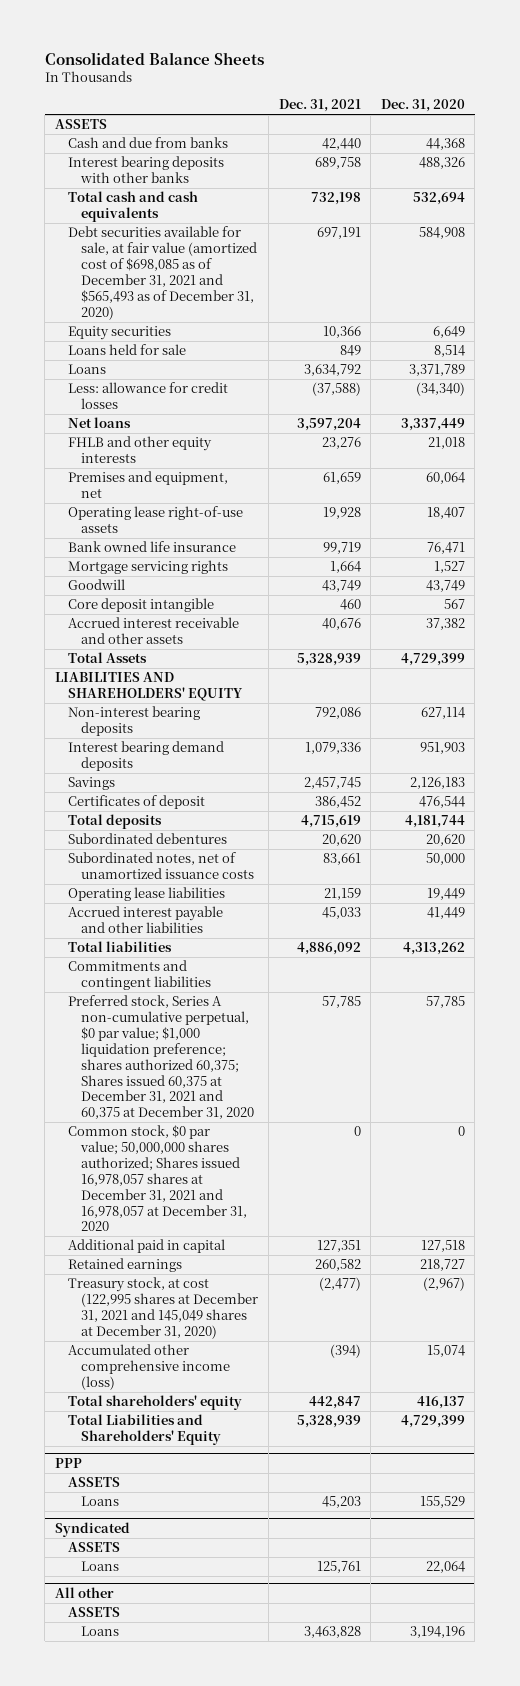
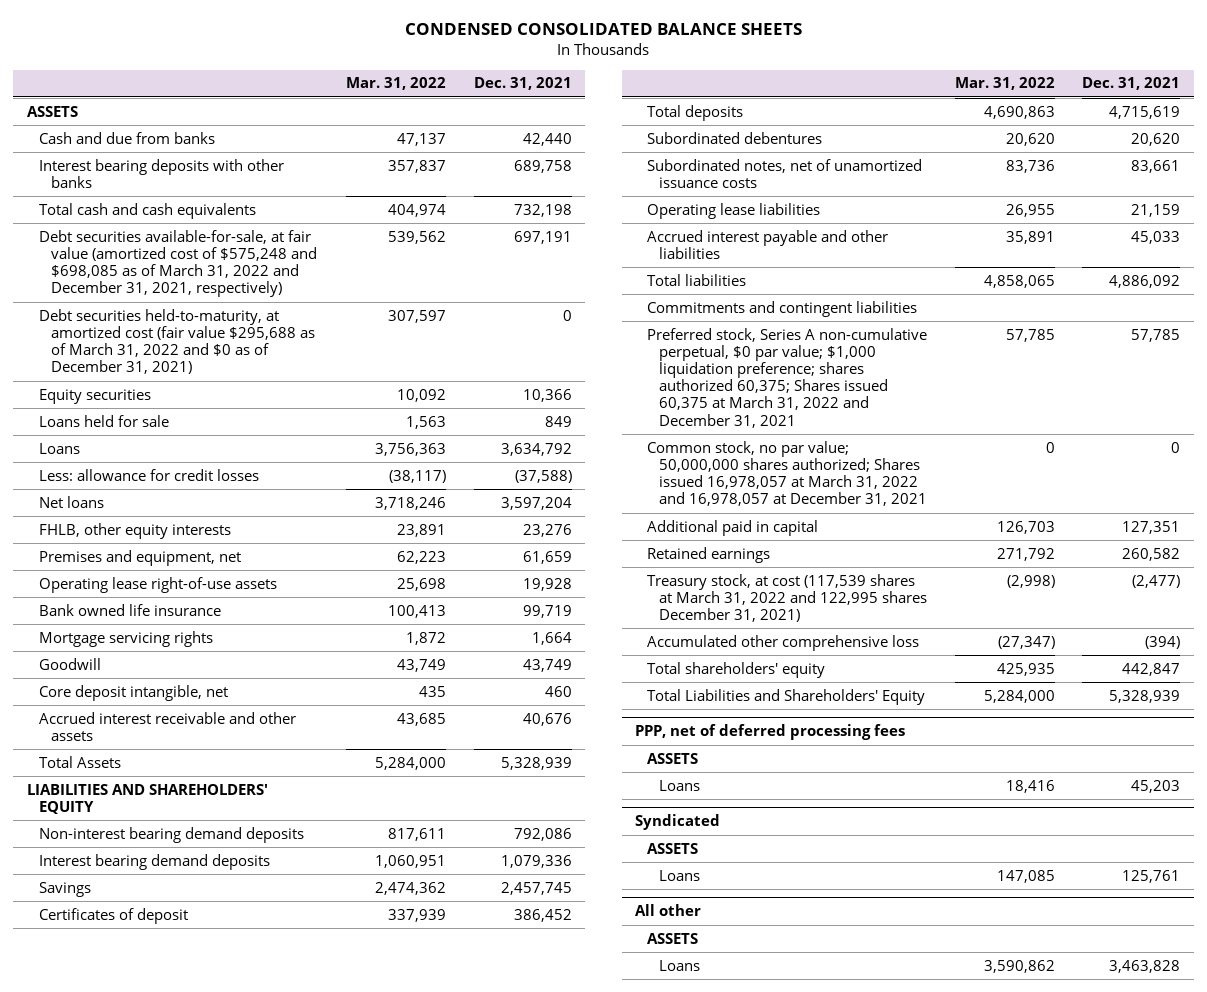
[44,51,264,65] Consolidated Balance Sheets -> [405,23,803,36] CONDENSED CONSOLIDATED BALANCE SHEETS
[380,99,465,113] Dec. 31, 2020 -> none
none -> [346,77,447,91] Mar. 31, 2022
[68,226,258,320] Debt securities available for sale, at fair value (amortized cost of $698,085 as of December 31, 2021 and $565,493 as of December 31, 2020) -> [38,229,317,298] Debt securities available-for-sale, at fair value (amortized cost of $575,248 and $698,085 as of March 31, 2022 and December 31, 2021, respectively)
none -> [38,308,315,375] Debt securities held-to-maturity, at amortized cost (fair value $295,688 as of March 31, 2022 and $0 as of December 31, 2021)
[68,436,213,464] FHLB and other equity interests -> [38,522,231,539] FHLB, other equity interests
[68,598,215,613] Core deposit intangible -> [38,684,228,701] Core deposit intangible, net
[68,706,201,737] Non-interest bearing deposits -> [38,826,304,843] Non-interest bearing demand deposits
[68,995,255,1120] Preferred stock, Series A non-cumulative perpetual, $0 par value; $1,000 liquidation preference; shares authorized 60,375; Shares issued 60,375 at December 31, 2021 and 60,375 at December 31, 2020 -> [647,327,928,428] Preferred stock, Series A non-cumulative perpetual, $0 par value; $1,000 liquidation preference; shares authorized 60,375; Shares issued 60,375 at March 31, 2022 and December 31, 2021
[68,1125,248,1232] Common stock, $0 par value; 50,000,000 shares authorized; Shares issued 16,978,057 shares at December 31, 2021 and 16,978,057 at December 31, 2020 -> [647,440,928,507] Common stock, no par value; 50,000,000 shares authorized; Shares issued 16,978,057 at March 31, 2022 and 16,978,057 at December 31, 2021
[68,1277,259,1339] Treasury stock, at cost (122,995 shares at December 31, 2021 and 145,049 shares at December 31, 2020) -> [647,573,928,623] Treasury stock, at cost (117,539 shares at March 31, 2022 and 122,995 shares December 31, 2021)
[68,1344,231,1391] Accumulated other comprehensive income (loss) -> [647,634,920,651] Accumulated other comprehensive loss
[54,1458,82,1469] PPP -> [635,724,906,741] PPP, net of deferred processing fees

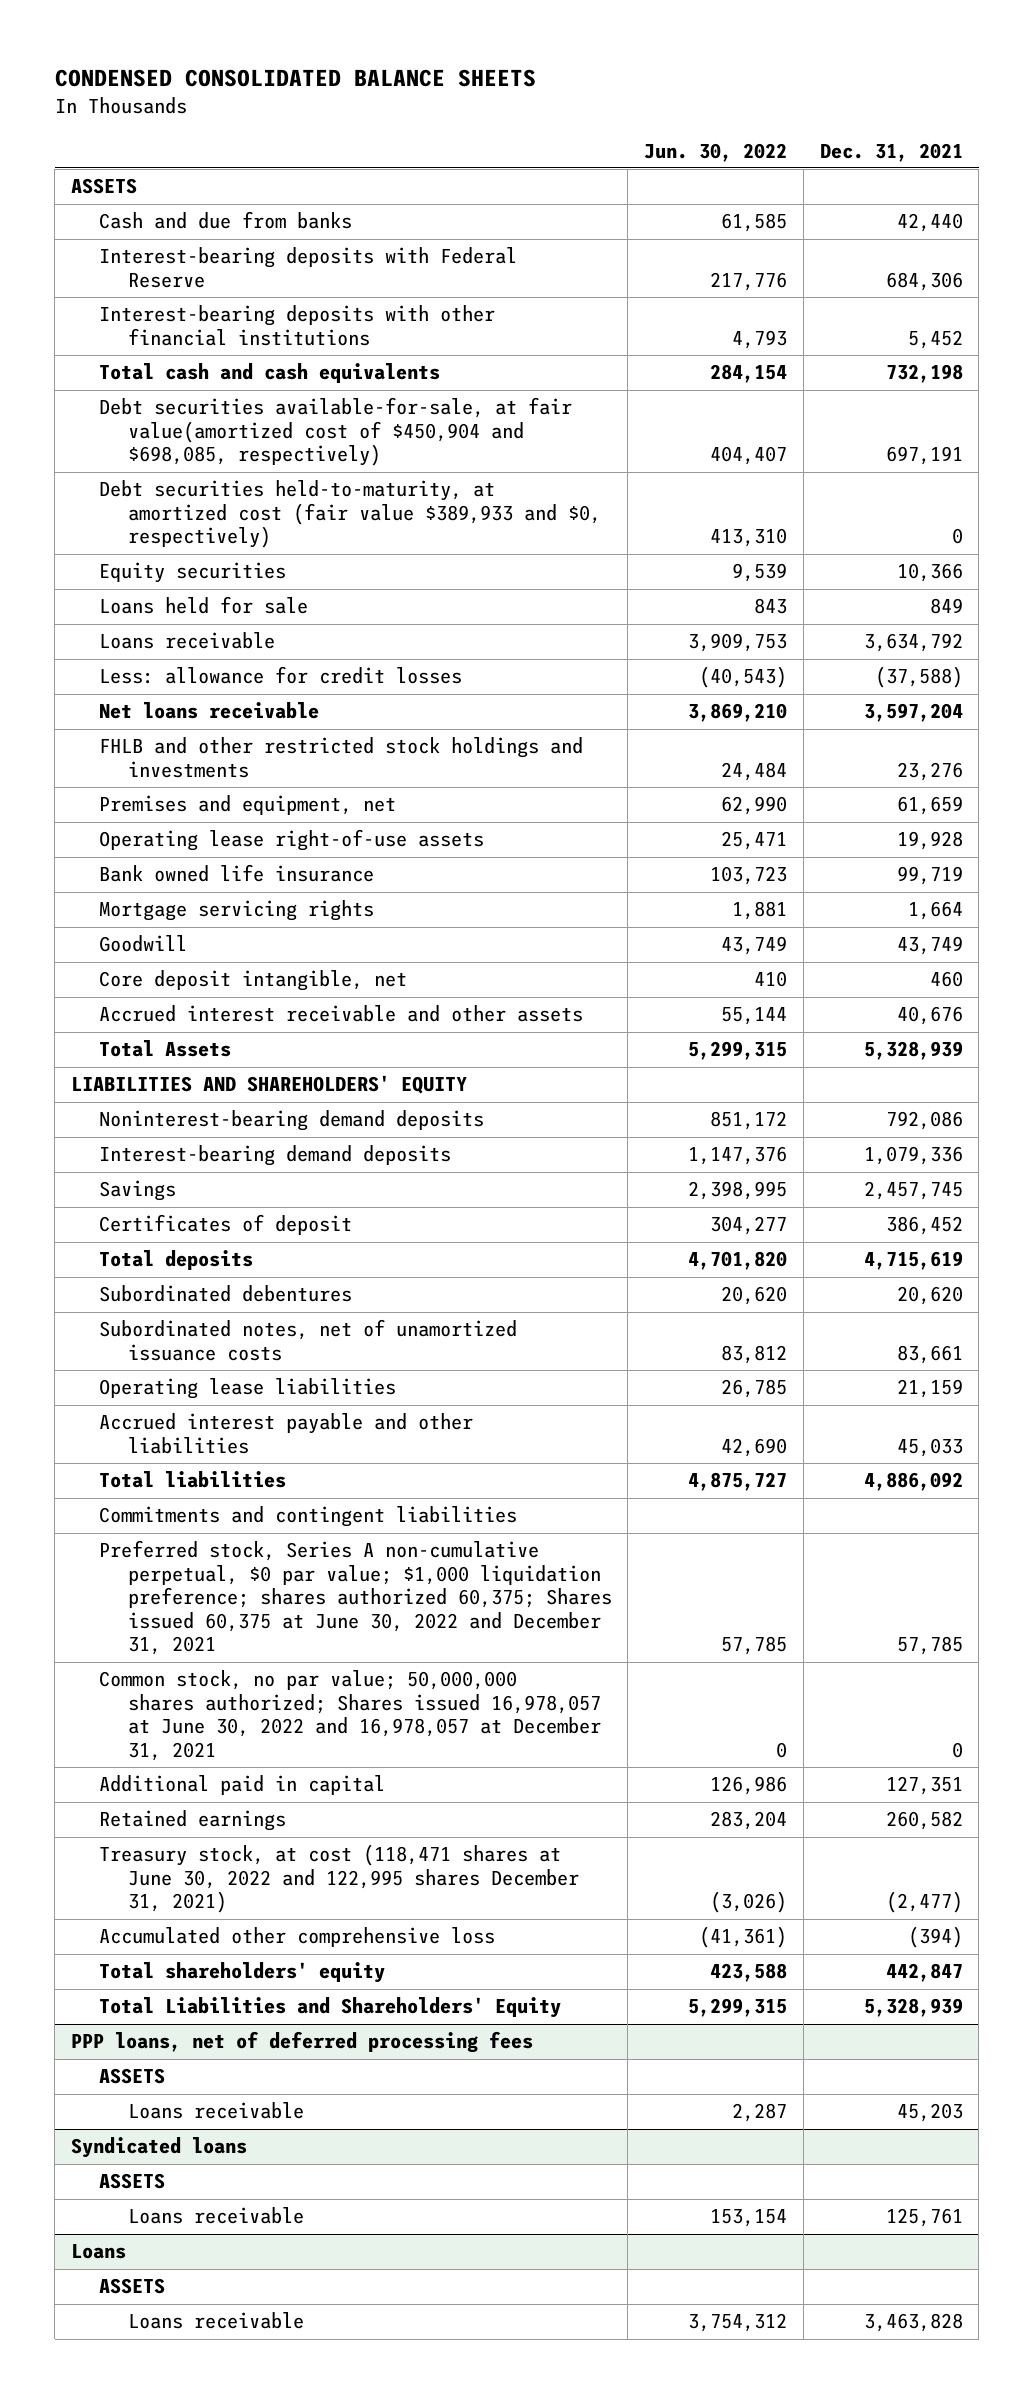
[346,77,447,91] Mar. 31, 2022 -> none
none -> [644,142,788,162] Jun. 30, 2022
none -> [99,247,518,288] Interest-bearing deposits with Federal Reserve
[38,158,284,188] Interest bearing deposits with other banks -> [99,305,496,346] Interest-bearing deposits with other financial institutions
[513,159,572,173] 689,758 -> [907,329,963,349] 5,452
[38,229,317,298] Debt securities available-for-sale, at fair value (amortized cost of $575,248 and $698,085 as of March 31, 2022 and December 31, 2021, respectively) -> [99,397,573,467] Debt securities available-for-sale, at fair value(amortized cost of $450,904 and $698,085, respectively)
[38,308,315,375] Debt securities held-to-maturity, at amortized cost (fair value $295,688 as of March 31, 2022 and $0 as of December 31, 2021) -> [99,480,601,549] Debt securities held-to-maturity, at amortized cost (fair value $389,933 and $0, respectively)
[38,442,80,454] Loans -> [99,632,276,650] Loans receivable
[38,495,104,508] Net loans -> [99,702,320,720] Net loans receivable
[38,522,231,539] FHLB, other equity interests -> [99,737,584,778] FHLB and other restricted stock holdings and investments
[38,826,304,843] Non-interest bearing demand deposits -> [99,1110,485,1132] Noninterest-bearing demand deposits
[38,853,270,870] Interest bearing demand deposits -> [99,1145,452,1167] Interest-bearing demand deposits
[647,327,928,428] Preferred stock, Series A non-cumulative perpetual, $0 par value; $1,000 liquidation preference; shares authorized 60,375; Shares issued 60,375 at March 31, 2022 and December 31, 2021 -> [99,1540,612,1656] Preferred stock, Series A non-cumulative perpetual, $0 par value; $1,000 liquidation preference; shares authorized 60,375; Shares issued 60,375 at June 30, 2022 and December 31, 2021
[647,440,928,507] Common stock, no par value; 50,000,000 shares authorized; Shares issued 16,978,057 at March 31, 2022 and 16,978,057 at December 31, 2021 -> [99,1670,601,1761] Common stock, no par value; 50,000,000 shares authorized; Shares issued 16,978,057 at June 30, 2022 and 16,978,057 at December 31, 2021
[647,573,928,623] Treasury stock, at cost (117,539 shares at March 31, 2022 and 122,995 shares December 31, 2021) -> [99,1844,579,1914] Treasury stock, at cost (118,471 shares at June 30, 2022 and 122,995 shares December 31, 2021)
[635,724,906,741] PPP, net of deferred processing fees -> [71,2031,534,2054] PPP loans, net of deferred processing fees
[659,779,701,791] Loans -> [127,2102,304,2120] Loans receivable
[635,814,721,831] Syndicated -> [71,2137,248,2159] Syndicated loans
[659,869,701,881] Loans -> [127,2207,304,2225] Loans receivable
[635,904,702,917] All other -> [71,2244,127,2260] Loans
[659,959,701,971] Loans -> [127,2312,304,2330] Loans receivable

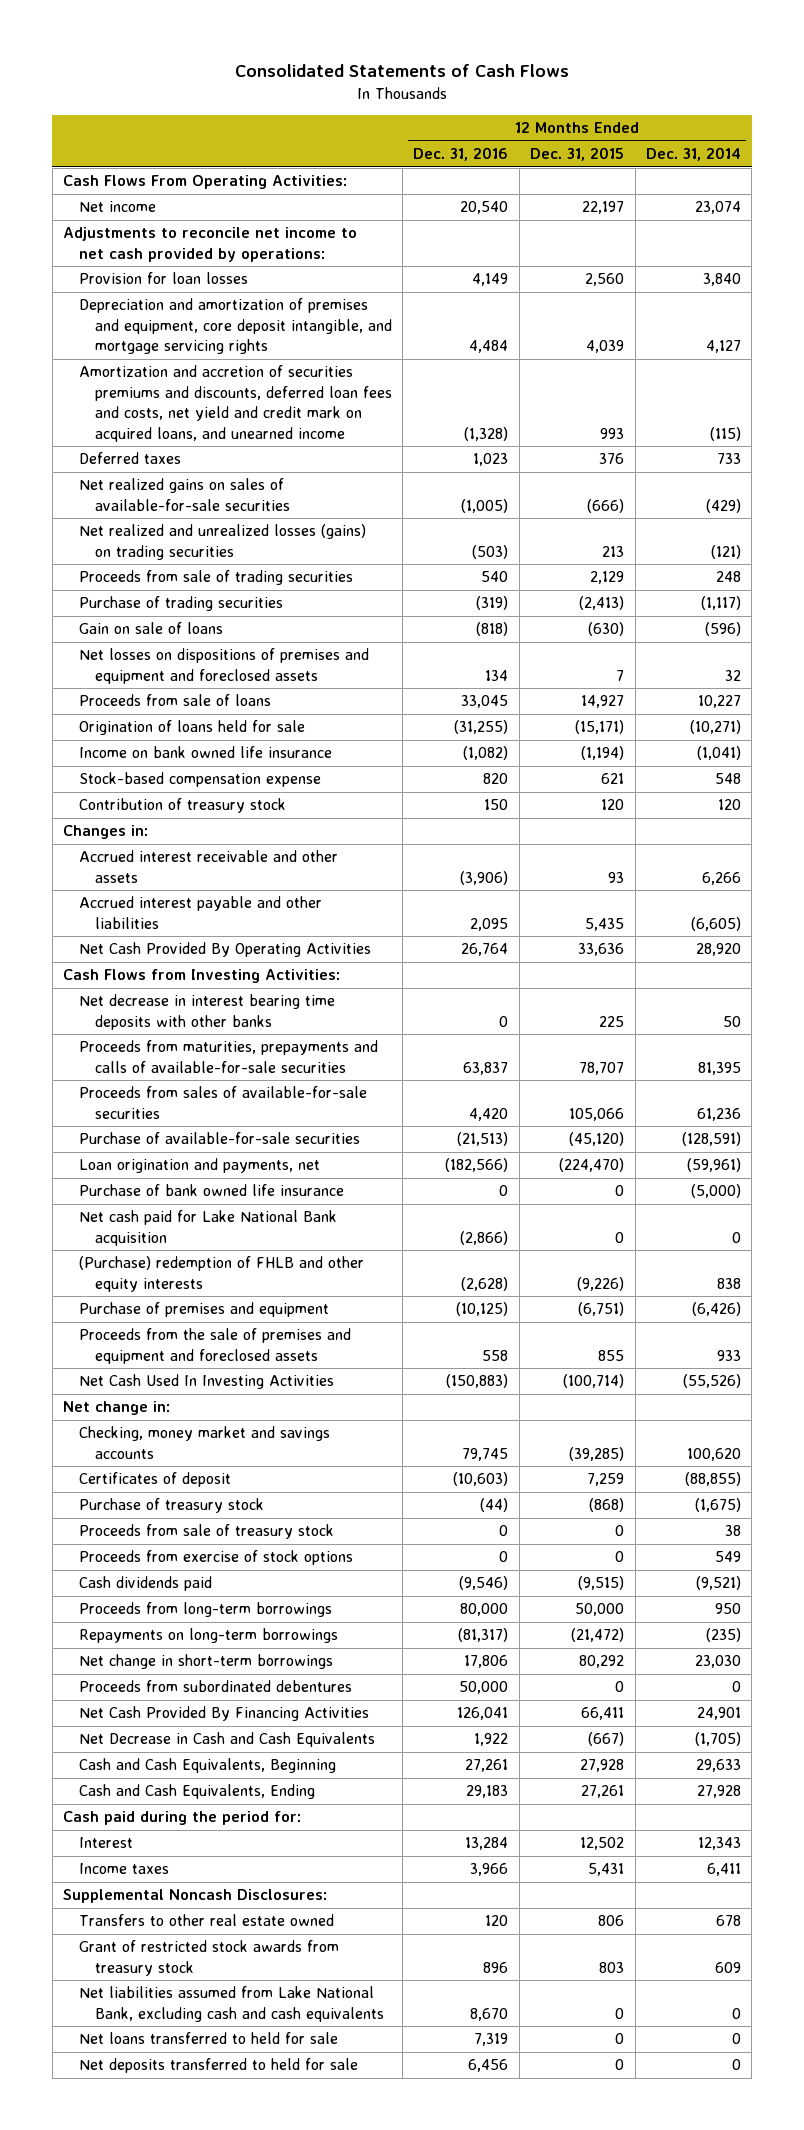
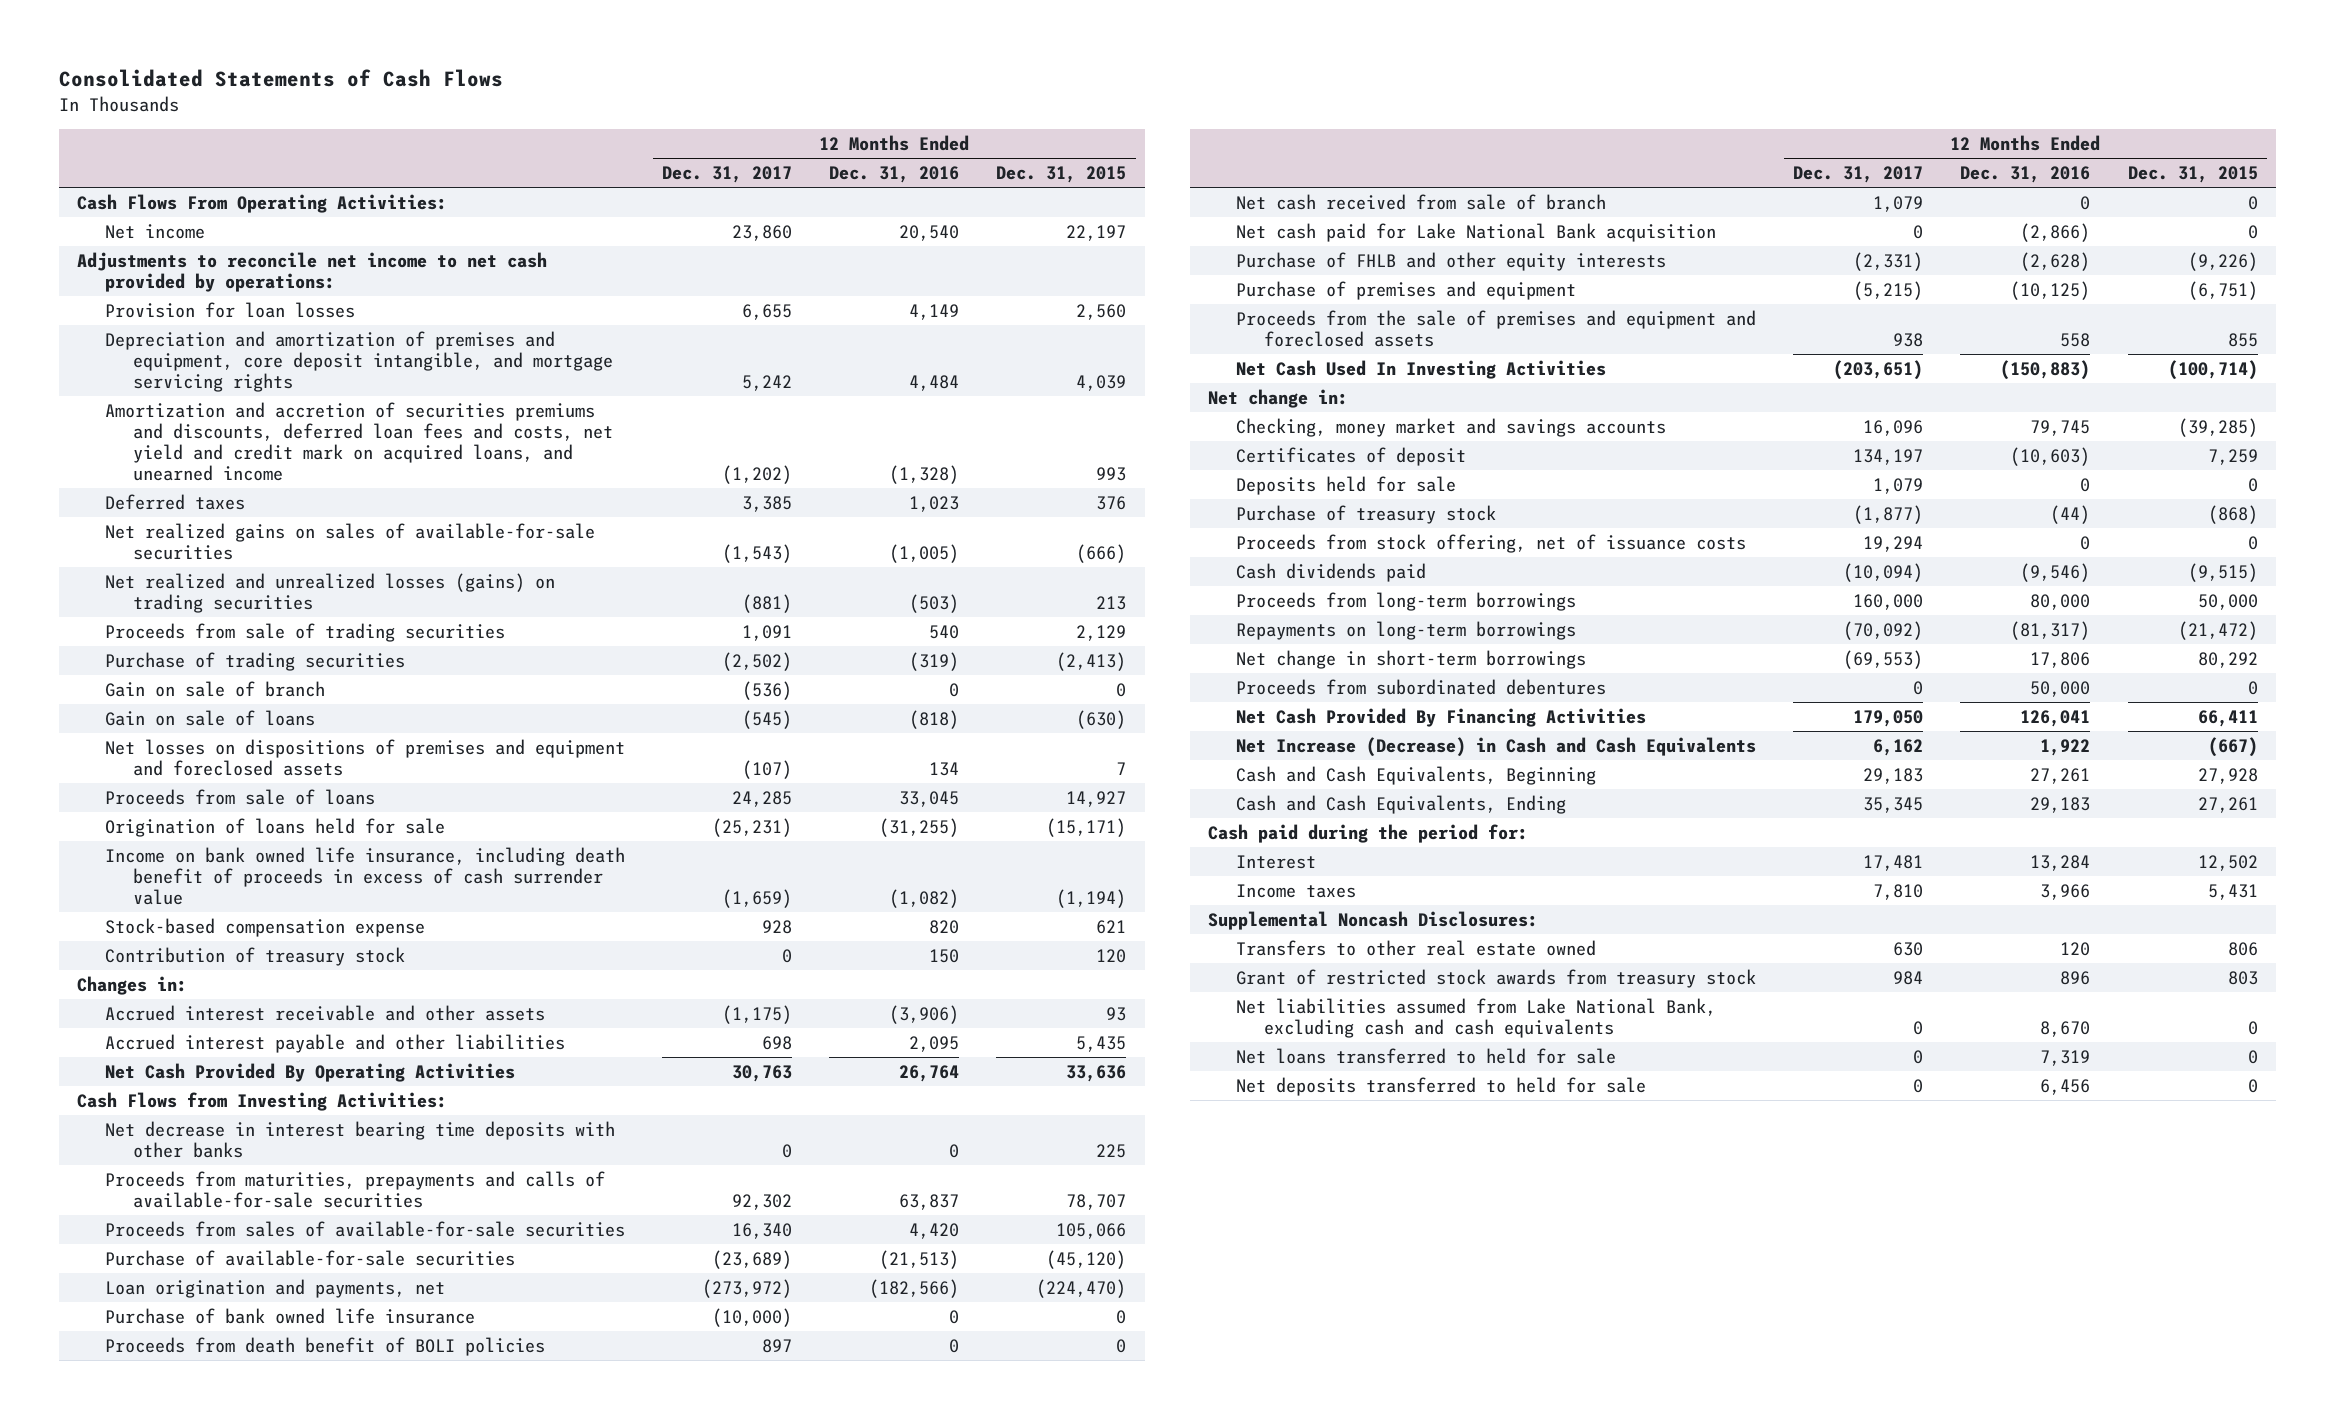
[646,146,742,161] Dec. 31, 2014 -> none
none -> [662,166,793,184] Dec. 31, 2017
none -> [105,681,326,698] Gain on sale of branch
[78,746,332,759] Income on bank owned life insurance -> [105,847,626,905] Income on bank owned life insurance, including death benefit of proceeds in excess of cash surrender value
none -> [105,1337,546,1357] Proceeds from death benefit of BOLI policies
none -> [1236,194,1607,211] Net cash received from sale of branch
[78,1256,364,1292] (Purchase) redemption of FHLB and other equity interests -> [1236,252,1667,272] Purchase of FHLB and other equity interests
none -> [1236,476,1457,496] Deposits held for sale
[78,1524,334,1540] Proceeds from sale of treasury stock -> none
[78,1550,353,1566] Proceeds from exercise of stock options -> none
none -> [1236,534,1747,554] Proceeds from stock offering, net of issuance costs
[78,1732,375,1748] Net Decrease in Cash and Cash Equivalents -> [1236,737,1757,758] Net Increase (Decrease) in Cash and Cash Equivalents

